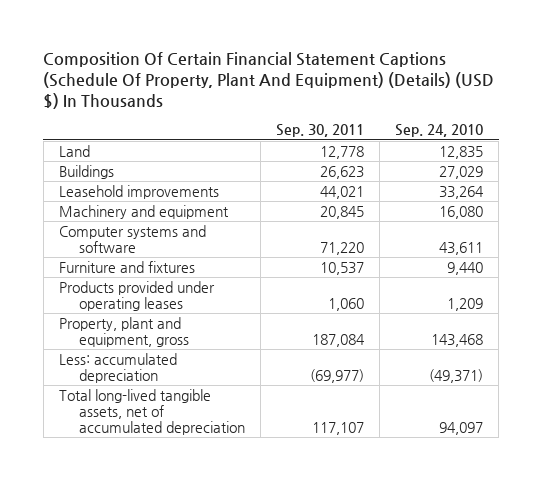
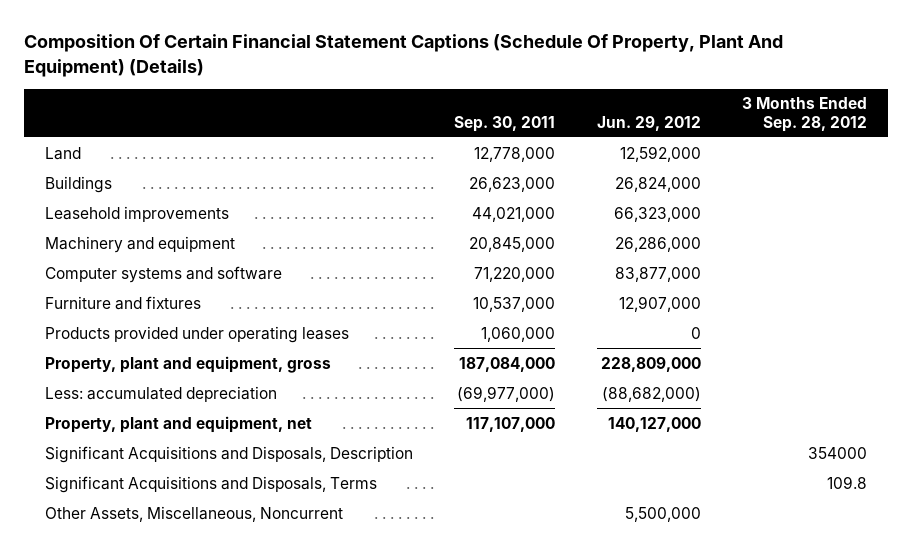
[43,52,495,110] Composition Of Certain Financial Statement Captions (Schedule Of Property, Plant And Equipment) (Details) (USD $) In Thousands -> [24,34,784,77] Composition Of Certain Financial Statement Captions (Schedule Of Property, Plant And Equipment) (Details)
[395,124,484,138] Sep. 24, 2010 -> none
none -> [596,115,701,131] Jun. 29, 2012
none -> [742,97,868,132] 3 Months Ended Sep. 28, 2012
[59,388,245,435] Total long-lived tangible assets, net of accumulated depreciation -> none
[320,145,365,159] 12,778 -> [474,146,556,162] 12,778,000
[320,165,365,179] 26,623 -> [469,176,556,192] 26,623,000
[320,185,365,199] 44,021 -> [472,206,556,222] 44,021,000
[320,205,365,219] 20,845 -> [469,236,556,252] 20,845,000
[320,241,365,255] 71,220 -> [474,266,556,282] 71,220,000
[320,261,365,275] 10,537 -> [473,296,556,312] 10,537,000
[328,297,365,311] 1,060 -> [481,326,556,342] 1,060,000
[312,333,366,347] 187,084 -> [459,356,556,372] 187,084,000
[310,368,365,383] (69,977) -> [457,385,556,402] (69,977,000)
none -> [44,415,312,433] Property, plant and equipment, net
none -> [44,445,413,463] Significant Acquisitions and Disposals, Description
none -> [44,475,377,493] Significant Acquisitions and Disposals, Terms
none -> [44,505,343,522] Other Assets, Miscellaneous, Noncurrent

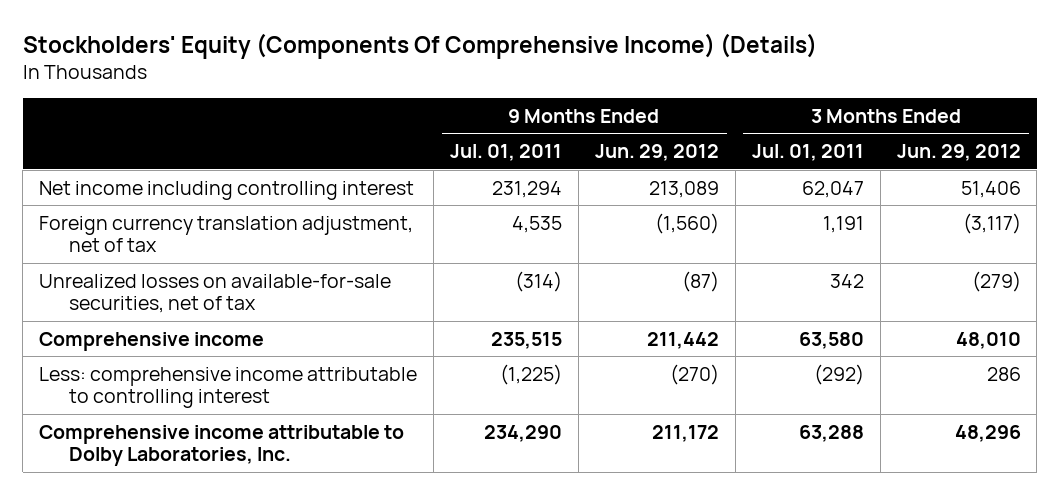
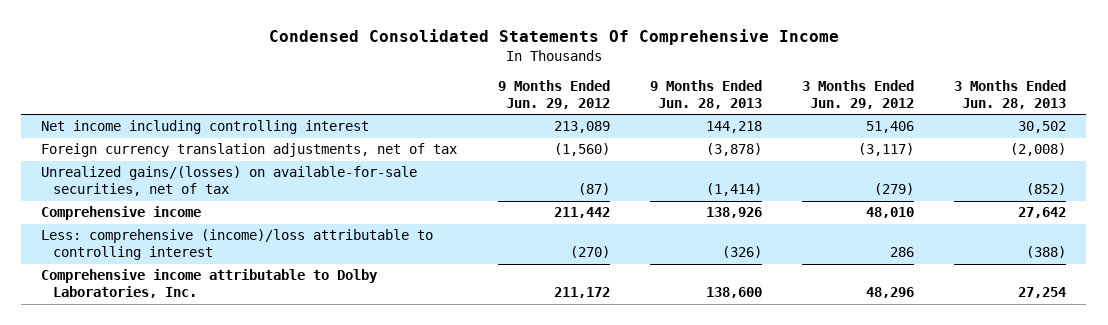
[22,32,817,59] Stockholders' Equity (Components Of Comprehensive Income) (Details) -> [268,29,839,46] Condensed Consolidated Statements Of Comprehensive Income
[449,144,562,162] Jul. 01, 2011 -> none
[751,144,864,162] Jul. 01, 2011 -> none
none -> [649,79,762,109] 9 Months Ended Jun. 28, 2013
none -> [954,79,1067,109] 3 Months Ended Jun. 28, 2013
[39,215,414,253] Foreign currency translation adjustment, net of tax -> [41,143,458,158] Foreign currency translation adjustments, net of tax
[39,273,392,314] Unrealized losses on available-for-sale securities, net of tax -> [41,166,418,197] Unrealized gains/(losses) on available-for-sale securities, net of tax
[39,366,418,409] Less: comprehensive income attributable to controlling interest -> [41,229,434,261] Less: comprehensive (income)/loss attributable to controlling interest

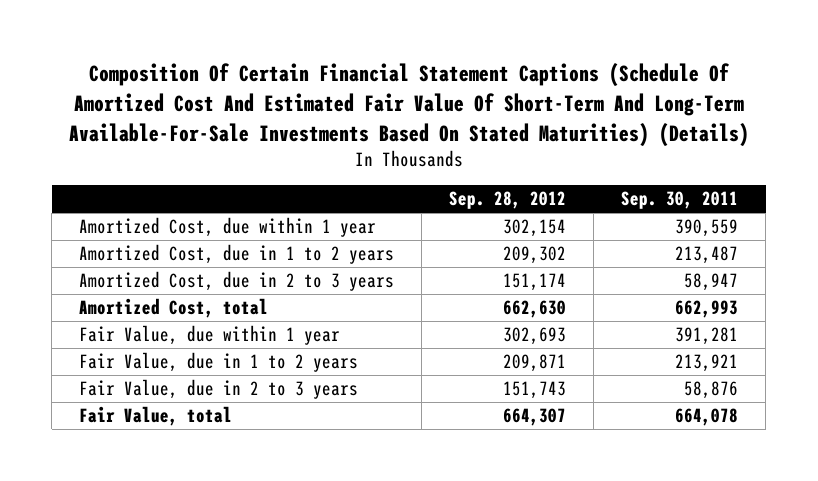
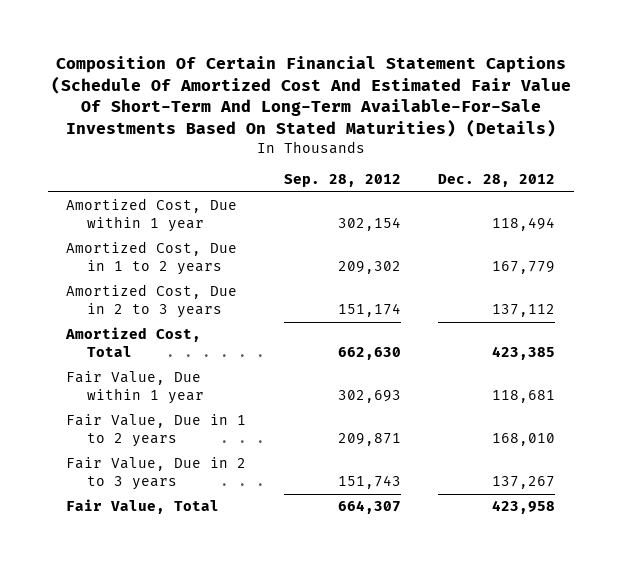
[621,191,739,210] Sep. 30, 2011 -> none
none -> [438,174,556,188] Dec. 28, 2012
[79,217,377,238] Amortized Cost, due within 1 year -> [66,198,238,233] Amortized Cost, Due within 1 year
[79,244,395,265] Amortized Cost, due in 1 to 2 years -> [66,241,238,276] Amortized Cost, Due in 1 to 2 years
[79,271,395,292] Amortized Cost, due in 2 to 3 years -> [66,284,238,319] Amortized Cost, Due in 2 to 3 years
[79,298,269,319] Amortized Cost, total -> [65,327,202,358] Amortized Cost, Total
[79,325,341,346] Fair Value, due within 1 year -> [66,371,204,405] Fair Value, Due within 1 year
[79,352,359,373] Fair Value, due in 1 to 2 years -> [66,414,247,448] Fair Value, Due in 1 to 2 years
[79,379,359,400] Fair Value, due in 2 to 3 years -> [66,457,247,491] Fair Value, Due in 2 to 3 years
[79,406,233,427] Fair Value, total -> [66,499,220,515] Fair Value, Total

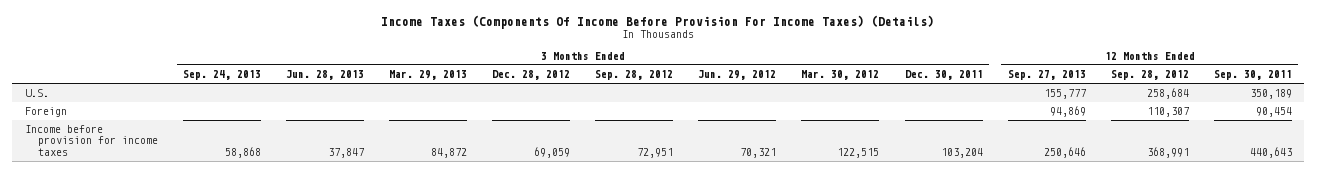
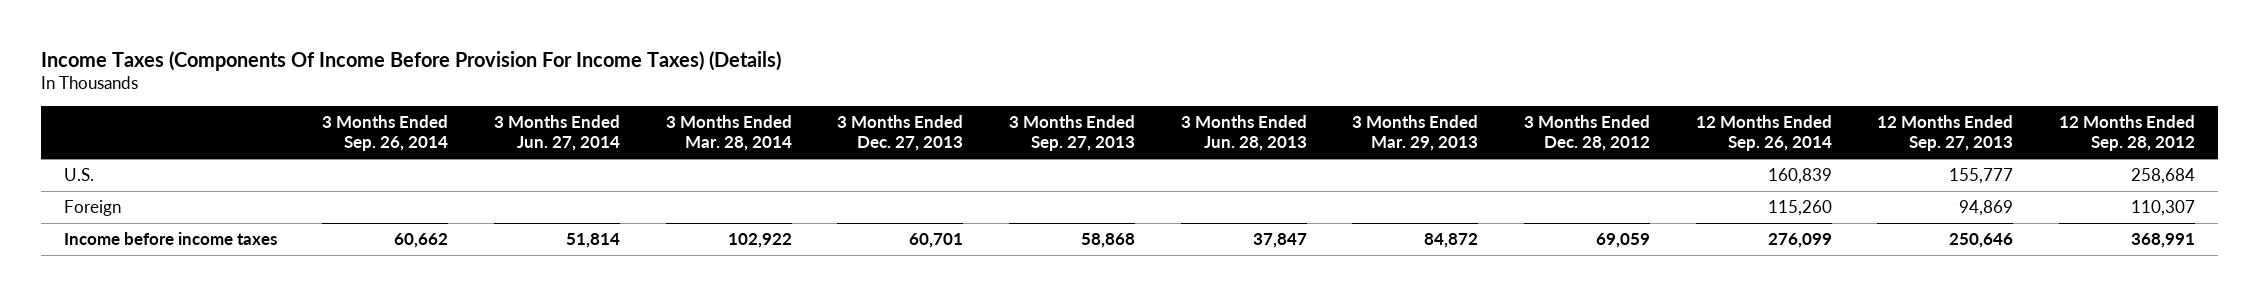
[183,70,262,81] Sep. 24, 2013 -> none
[595,70,674,81] Sep. 28, 2012 -> none
[698,70,777,81] Jun. 29, 2012 -> none
[801,70,880,81] Mar. 30, 2012 -> none
[904,70,983,81] Dec. 30, 2011 -> none
[1213,70,1292,81] Sep. 30, 2011 -> none
none -> [322,115,449,152] 3 Months Ended Sep. 26, 2014
none -> [493,115,620,152] 3 Months Ended Jun. 27, 2014
none -> [665,115,792,152] 3 Months Ended Mar. 28, 2014
none -> [837,115,964,152] 3 Months Ended Dec. 27, 2013
none -> [1008,115,1135,152] 3 Months Ended Sep. 27, 2013
none -> [1695,115,1832,152] 12 Months Ended Sep. 26, 2014
[24,125,159,156] Income before provision for income taxes -> [63,232,277,246] Income before income taxes

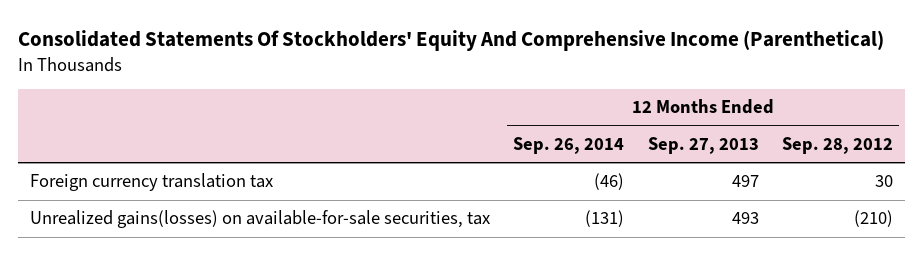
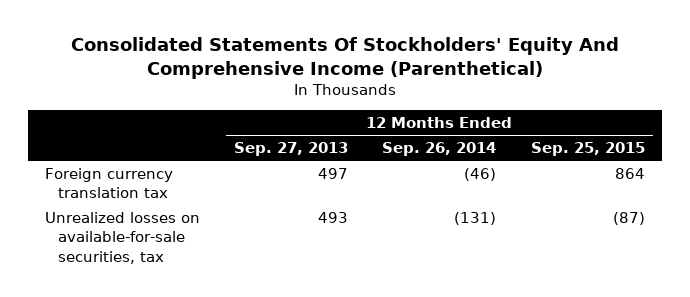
[782,136,894,154] Sep. 28, 2012 -> none
none -> [530,142,645,157] Sep. 25, 2015
[29,210,490,229] Unrealized gains(losses) on available-for-sale securities, tax -> [45,212,201,264] Unrealized losses on available-for-sale securities, tax

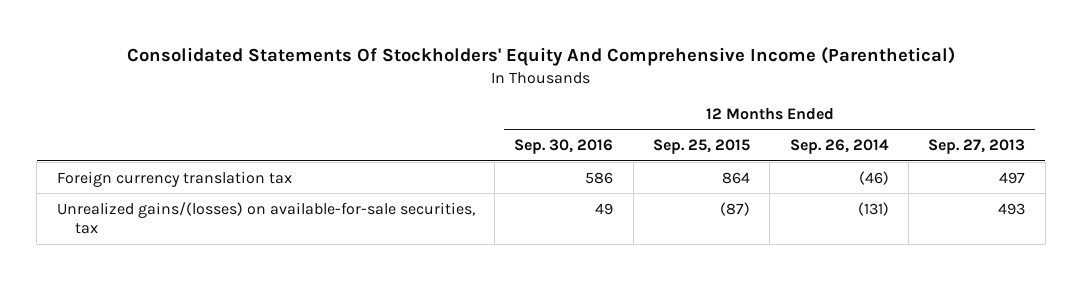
none -> [514,139,614,155] Sep. 30, 2016
[45,212,201,264] Unrealized losses on available-for-sale securities, tax -> [56,201,475,235] Unrealized gains/(losses) on available-for-sale securities, tax

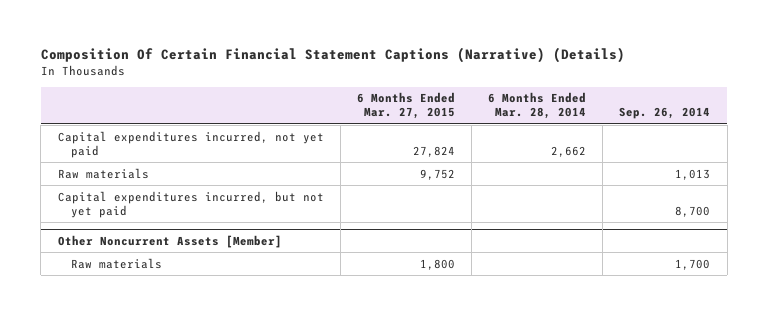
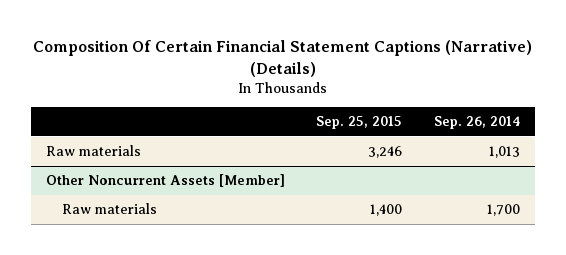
[356,92,455,120] 6 Months Ended Mar. 27, 2015 -> none
[488,92,587,120] 6 Months Ended Mar. 28, 2014 -> none
none -> [316,116,403,130] Sep. 25, 2015
[57,130,324,158] Capital expenditures incurred, not yet paid -> none
[57,190,324,218] Capital expenditures incurred, but not yet paid -> none

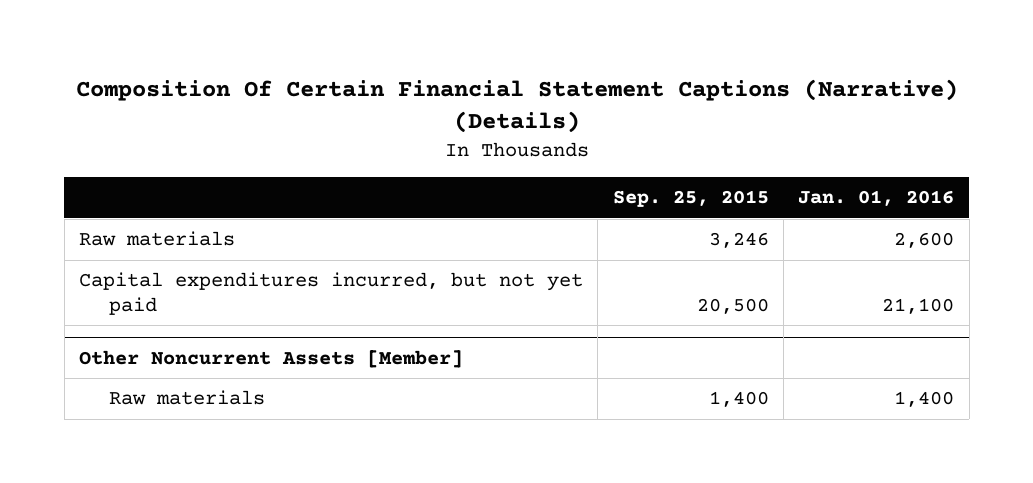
[433,116,520,130] Sep. 26, 2014 -> none
none -> [798,190,955,207] Jan. 01, 2016
none -> [78,272,583,315] Capital expenditures incurred, but not yet paid

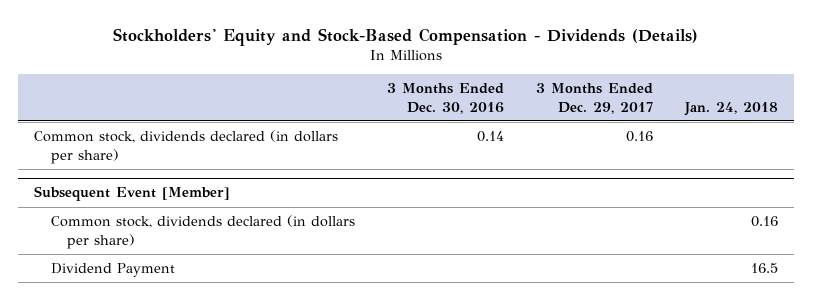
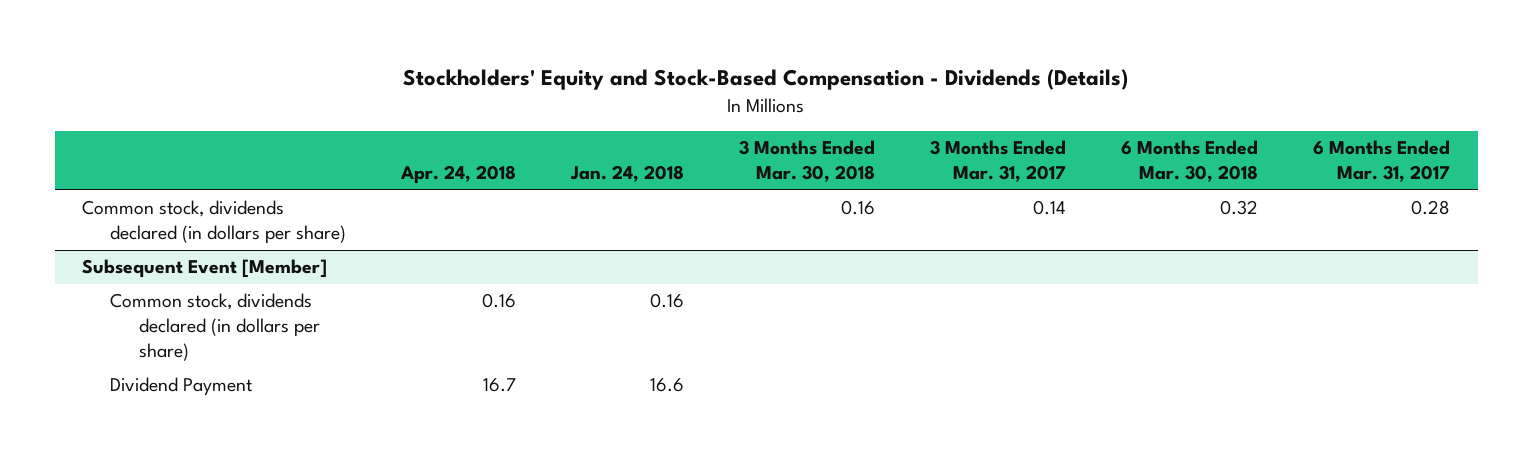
[386,83,504,114] 3 Months Ended Dec. 30, 2016 -> none
[536,83,654,114] 3 Months Ended Dec. 29, 2017 -> none
none -> [400,165,517,185] Apr. 24, 2018
none -> [739,140,876,183] 3 Months Ended Mar. 30, 2018
none -> [930,140,1067,183] 3 Months Ended Mar. 31, 2017
none -> [1121,140,1259,183] 6 Months Ended Mar. 30, 2018
none -> [1313,140,1451,183] 6 Months Ended Mar. 31, 2017
[751,263,779,274] 16.5 -> [650,378,685,393] 16.6

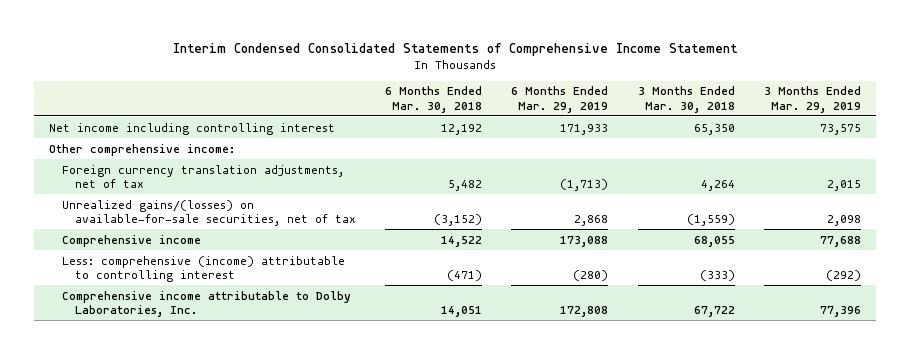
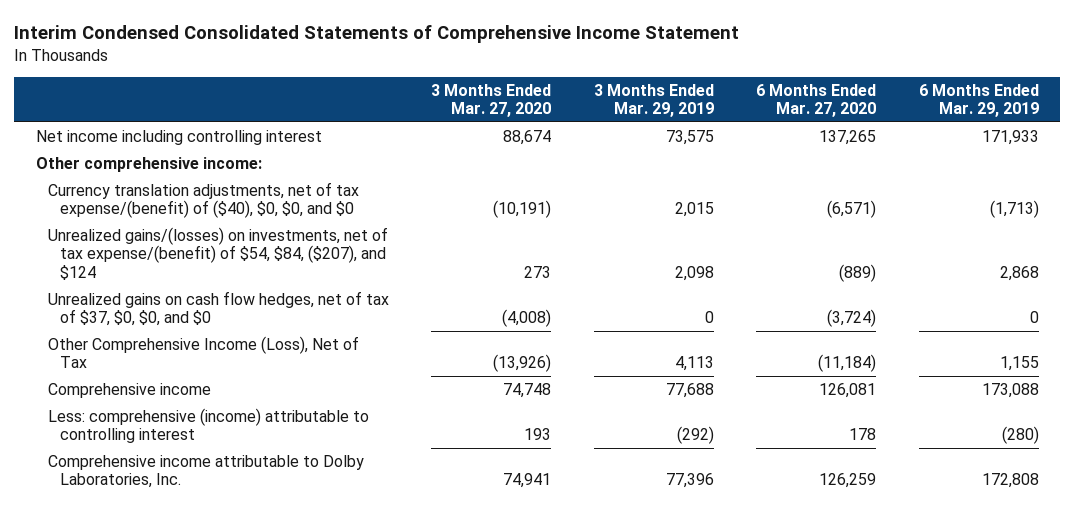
[385,86,483,113] 6 Months Ended Mar. 30, 2018 -> none
[637,86,735,113] 3 Months Ended Mar. 30, 2018 -> none
none -> [431,83,552,118] 3 Months Ended Mar. 27, 2020
none -> [756,83,877,118] 6 Months Ended Mar. 27, 2020
[61,164,344,188] Foreign currency translation adjustments, net of tax -> [47,181,359,219] Currency translation adjustments, net of tax expense/(benefit) of ($40), $0, $0, and $0
[61,199,356,226] Unrealized gains/(losses) on available-for-sale securities, net of tax -> [47,226,388,281] Unrealized gains/(losses) on investments, net of tax expense/(benefit) of $54, $84, ($207), and $124
none -> [47,290,389,327] Unrealized gains on cash flow hedges, net of tax of $37, $0, $0, and $0
none -> [47,335,359,369] Other Comprehensive Income (Loss), Net of Tax

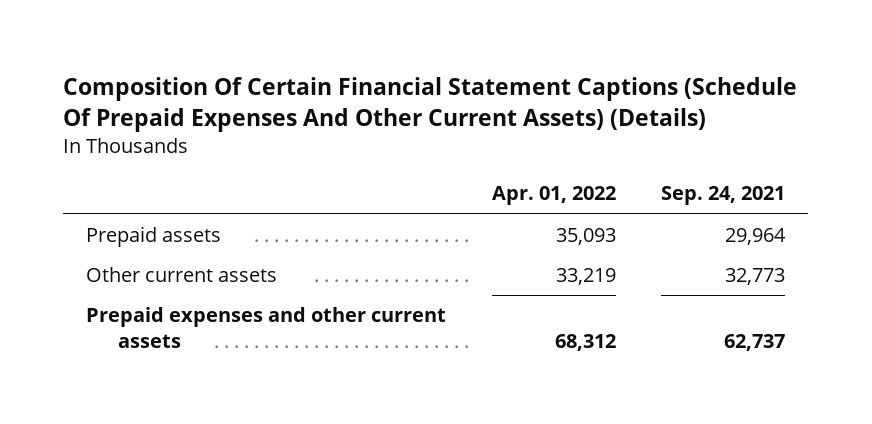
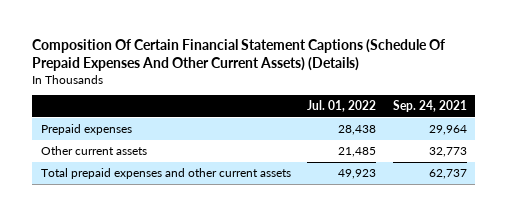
[491,186,616,206] Apr. 01, 2022 -> none
none -> [307,100,377,113] Jul. 01, 2022
[86,226,222,248] Prepaid assets -> [40,123,132,135] Prepaid expenses
[86,307,447,348] Prepaid expenses and other current assets -> [40,167,291,179] Total prepaid expenses and other current assets

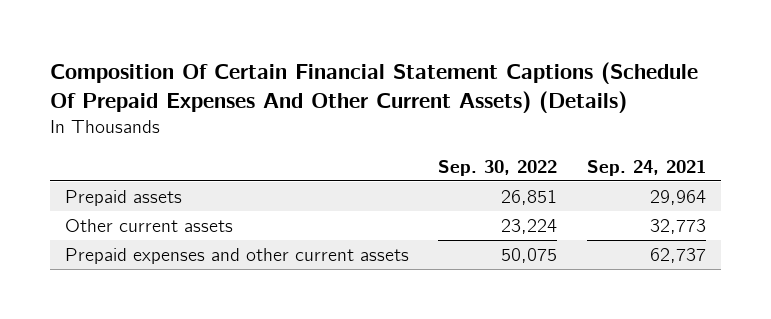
[307,100,377,113] Jul. 01, 2022 -> none
none -> [438,159,558,176] Sep. 30, 2022
[40,123,132,135] Prepaid expenses -> [64,189,182,206] Prepaid assets
[40,167,291,179] Total prepaid expenses and other current assets -> [64,247,409,264] Prepaid expenses and other current assets

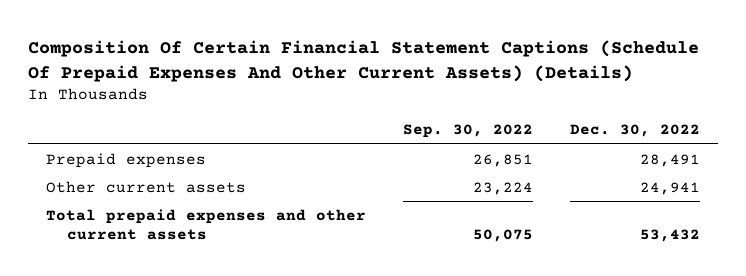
[586,159,706,176] Sep. 24, 2021 -> none
none -> [570,124,701,138] Dec. 30, 2022
[64,189,182,206] Prepaid assets -> [46,152,207,168] Prepaid expenses
[64,247,409,264] Prepaid expenses and other current assets -> [46,208,367,241] Total prepaid expenses and other current assets

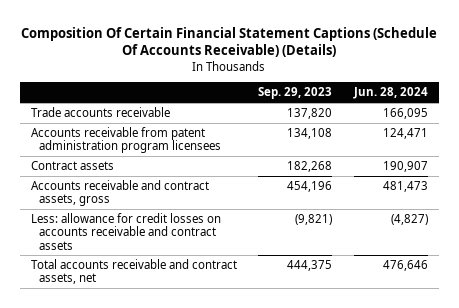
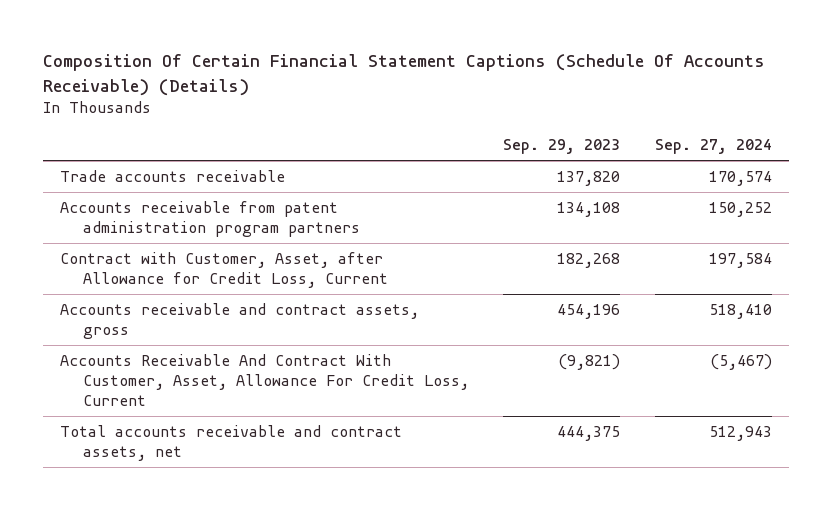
[352,87,428,100] Jun. 28, 2024 -> none
none -> [654,138,772,154] Sep. 27, 2024
[30,127,222,154] Accounts receivable from patent administration program licensees -> [59,201,360,237] Accounts receivable from patent administration program partners
[30,161,114,171] Contract assets -> [59,252,388,288] Contract with Customer, Asset, after Allowance for Credit Loss, Current
[30,213,221,250] Less: allowance for credit losses on accounts receivable and contract assets -> [59,354,469,406] Accounts Receivable And Contract With Customer, Asset, Allowance For Credit Loss, Current

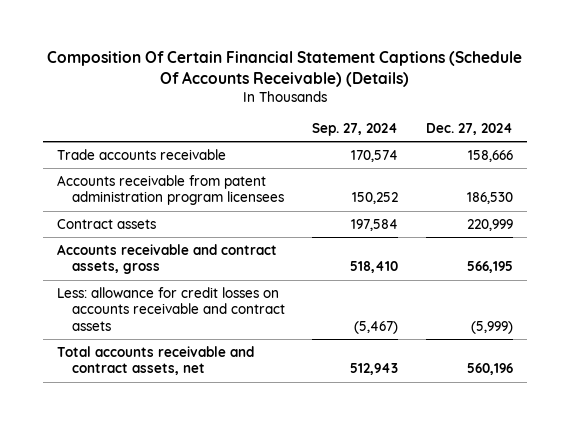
[503,138,621,154] Sep. 29, 2023 -> none
none -> [426,123,514,136] Dec. 27, 2024
[59,201,360,237] Accounts receivable from patent administration program partners -> [56,174,284,206] Accounts receivable from patent administration program licensees
[59,252,388,288] Contract with Customer, Asset, after Allowance for Credit Loss, Current -> [56,218,156,229] Contract assets
[59,354,469,406] Accounts Receivable And Contract With Customer, Asset, Allowance For Credit Loss, Current -> [56,286,285,331] Less: allowance for credit losses on accounts receivable and contract assets

